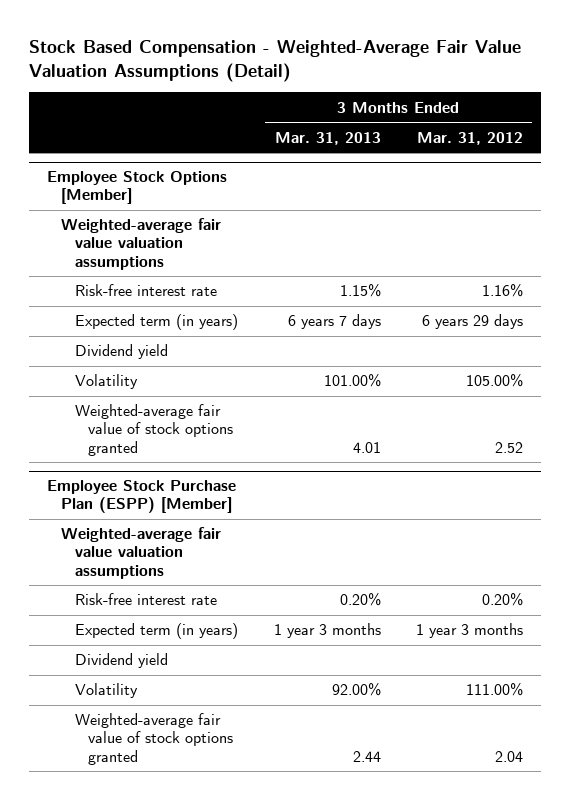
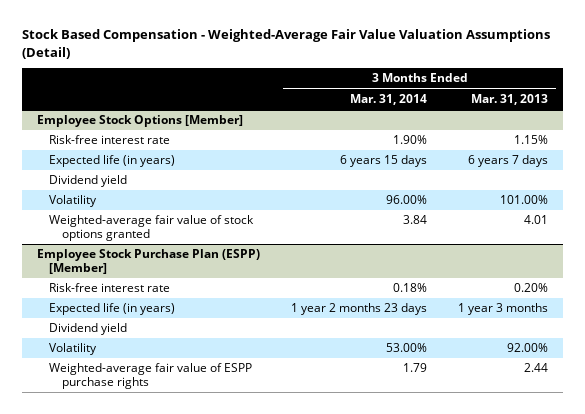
[417,131,524,145] Mar. 31, 2012 -> none
none -> [350,93,428,105] Mar. 31, 2014
[60,218,221,270] Weighted-average fair value valuation assumptions -> none
[74,314,238,331] Expected term (in years) -> [49,155,176,168] Expected life (in years)
[60,527,221,579] Weighted-average fair value valuation assumptions -> none
[74,623,238,640] Expected term (in years) -> [49,303,176,316] Expected life (in years)
[74,713,234,765] Weighted-average fair value of stock options granted -> [49,363,253,389] Weighted-average fair value of ESPP purchase rights

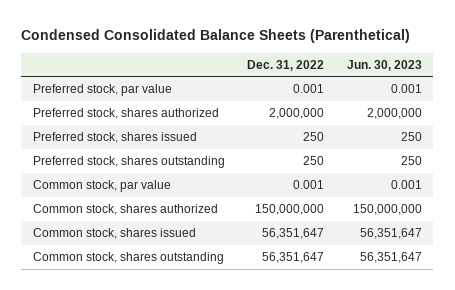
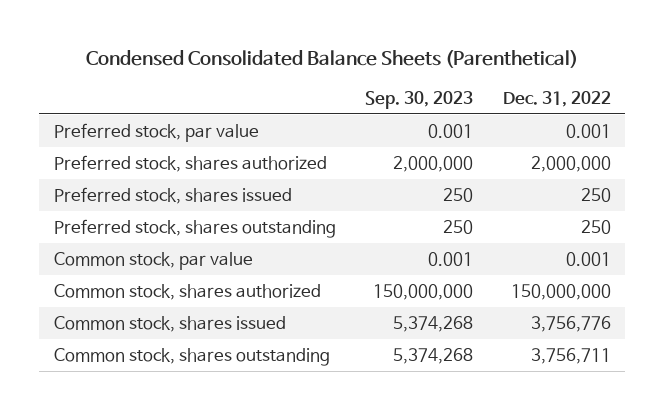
[347,59,423,71] Jun. 30, 2023 -> none
none -> [365,90,474,109] Sep. 30, 2023
[262,228,325,240] 56,351,647 -> [530,316,611,333] 3,756,776
[262,252,325,264] 56,351,647 -> [530,348,611,365] 3,756,711

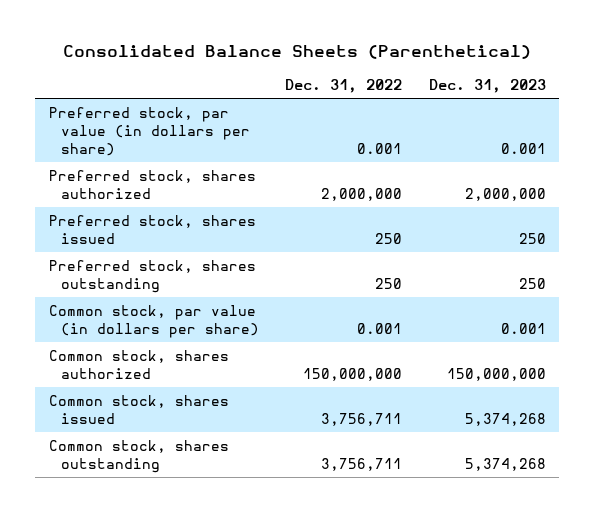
[86,49,579,68] Condensed Consolidated Balance Sheets (Parenthetical) -> [63,45,532,60] Consolidated Balance Sheets (Parenthetical)
[365,90,474,109] Sep. 30, 2023 -> none
none -> [428,78,546,93] Dec. 31, 2023
[53,123,259,143] Preferred stock, par value -> [48,106,251,156] Preferred stock, par value (in dollars per share)
[53,252,253,271] Common stock, par value -> [48,304,260,338] Common stock, par value (in dollars per share)
[530,316,611,333] 3,756,776 -> [321,412,403,426] 3,756,711

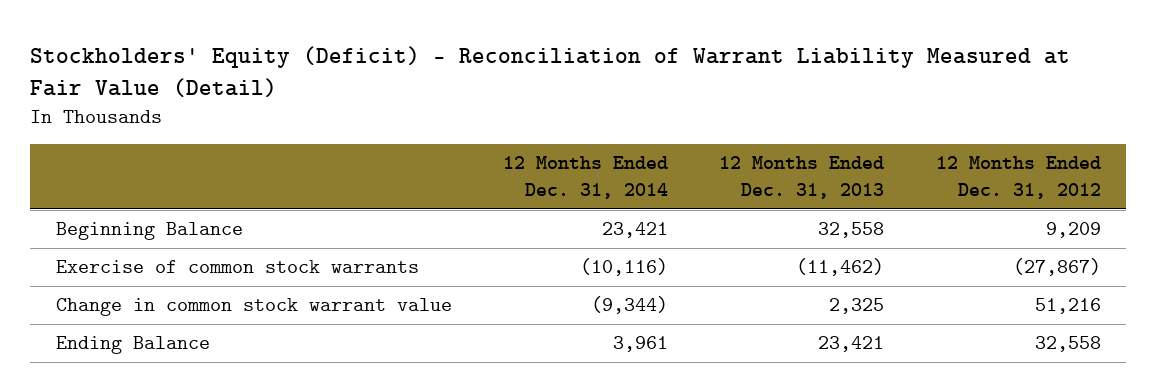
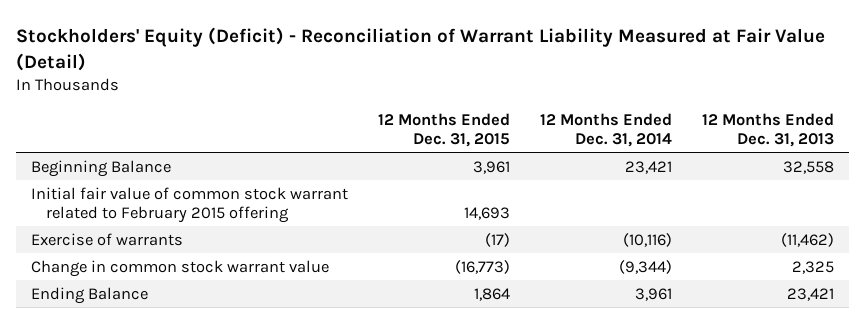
[935,156,1101,200] 12 Months Ended Dec. 31, 2012 -> none
none -> [378,113,511,148] 12 Months Ended Dec. 31, 2015
none -> [31,186,349,223] Initial fair value of common stock warrant related to February 2015 offering
[56,260,420,274] Exercise of common stock warrants -> [31,232,184,246] Exercise of warrants

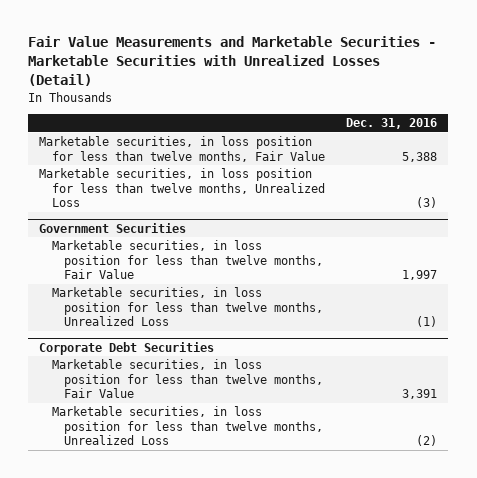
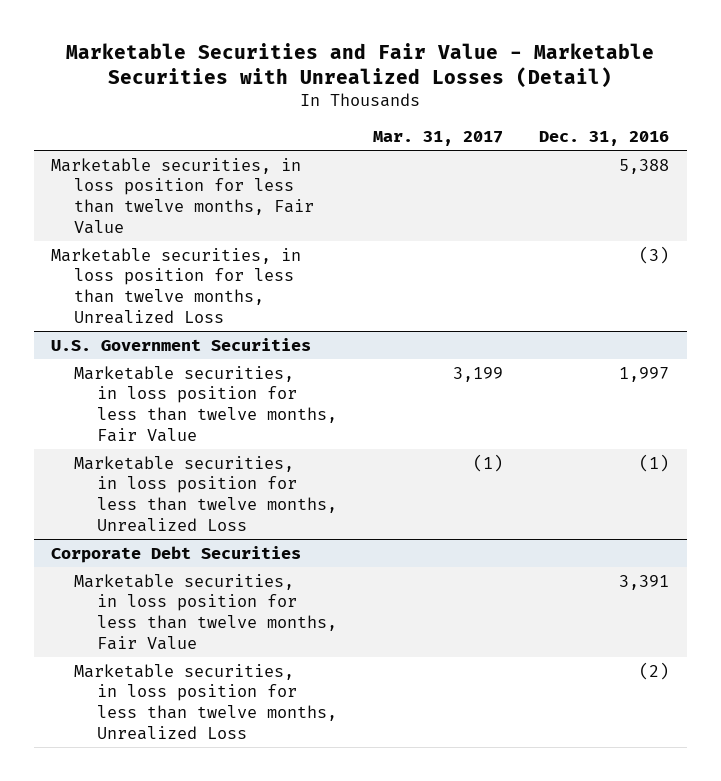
[28,36,437,87] Fair Value Measurements and Marketable Securities - Marketable Securities with Unrealized Losses (Detail) -> [66,42,655,89] Marketable Securities and Fair Value - Marketable Securities with Unrealized Losses (Detail)
none -> [373,131,504,147] Mar. 31, 2017
[39,222,187,233] Government Securities -> [51,337,312,351] U.S. Government Securities

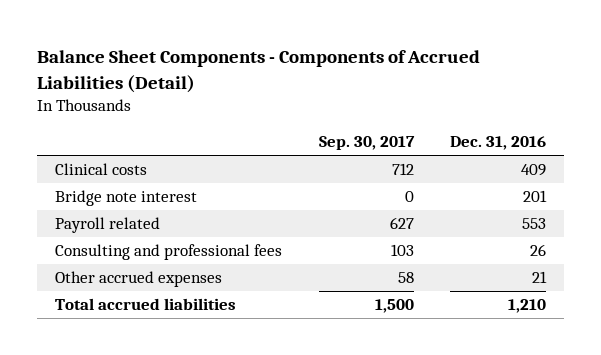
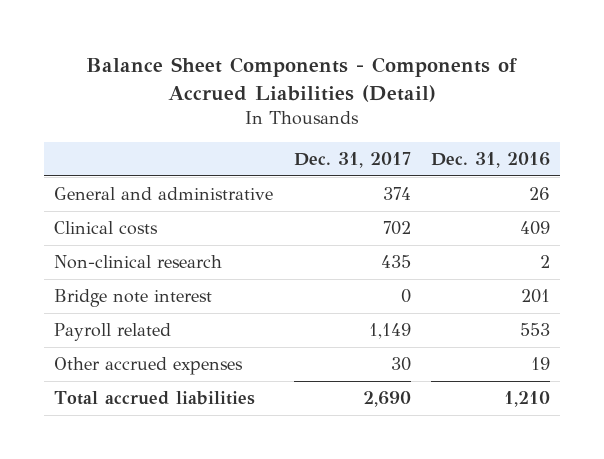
[318,136,415,151] Sep. 30, 2017 -> none
none -> [293,152,411,169] Dec. 31, 2017
none -> [54,187,274,201] General and administrative
none -> [54,255,223,270] Non-clinical research
[55,244,283,261] Consulting and professional fees -> none
[532,271,548,284] 21 -> [530,357,550,371] 19

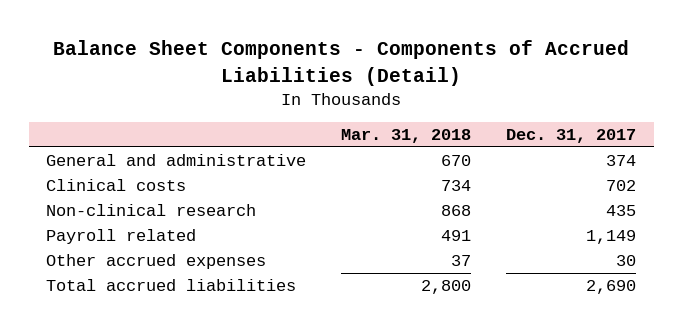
[430,152,550,169] Dec. 31, 2016 -> none
none -> [341,128,472,143] Mar. 31, 2018
[54,289,213,308] Bridge note interest -> none

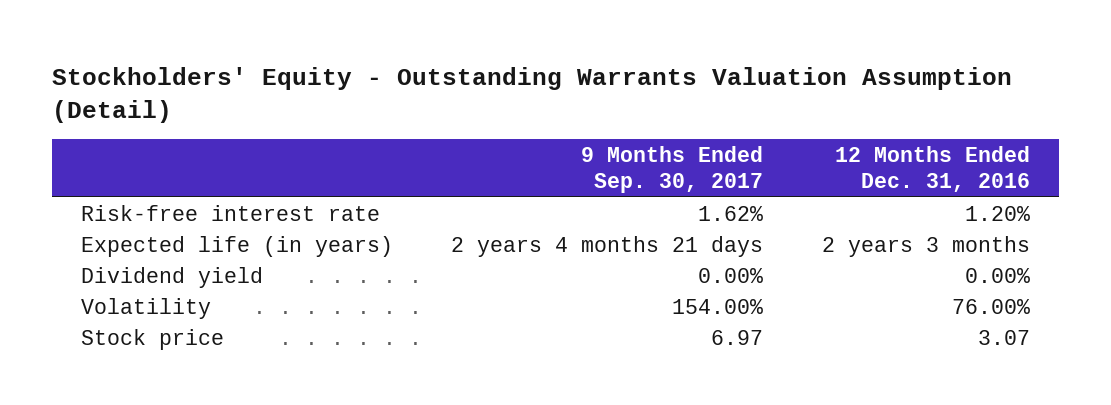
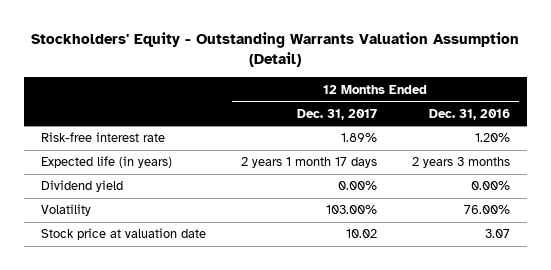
[581,146,764,194] 9 Months Ended Sep. 30, 2017 -> none
none -> [296,108,377,120] Dec. 31, 2017
[81,328,225,350] Stock price -> [40,228,206,241] Stock price at valuation date

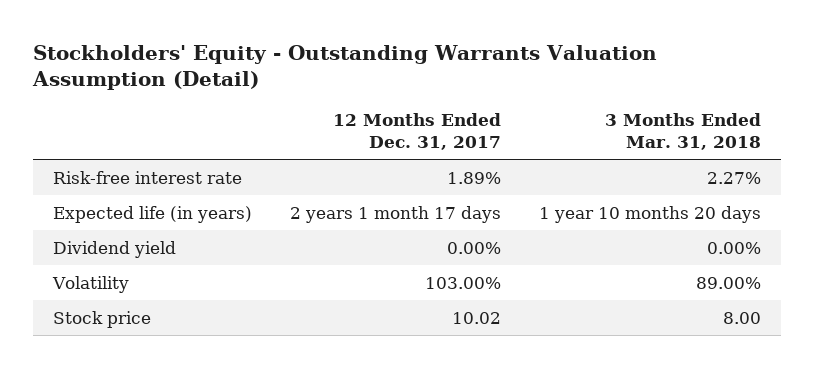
[428,108,510,120] Dec. 31, 2016 -> none
none -> [605,113,762,150] 3 Months Ended Mar. 31, 2018
[40,228,206,241] Stock price at valuation date -> [52,310,151,328] Stock price

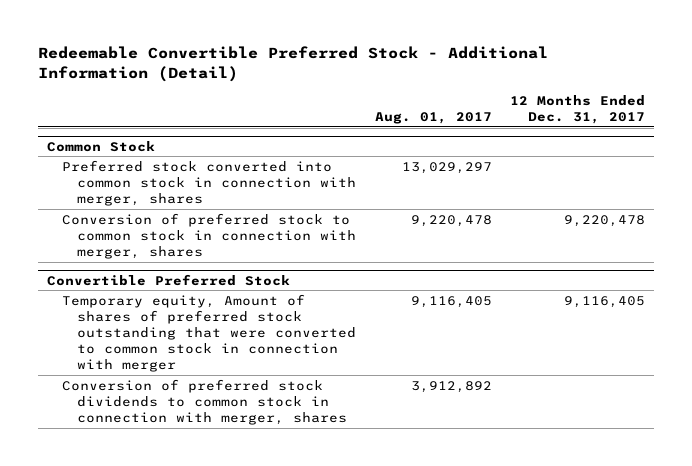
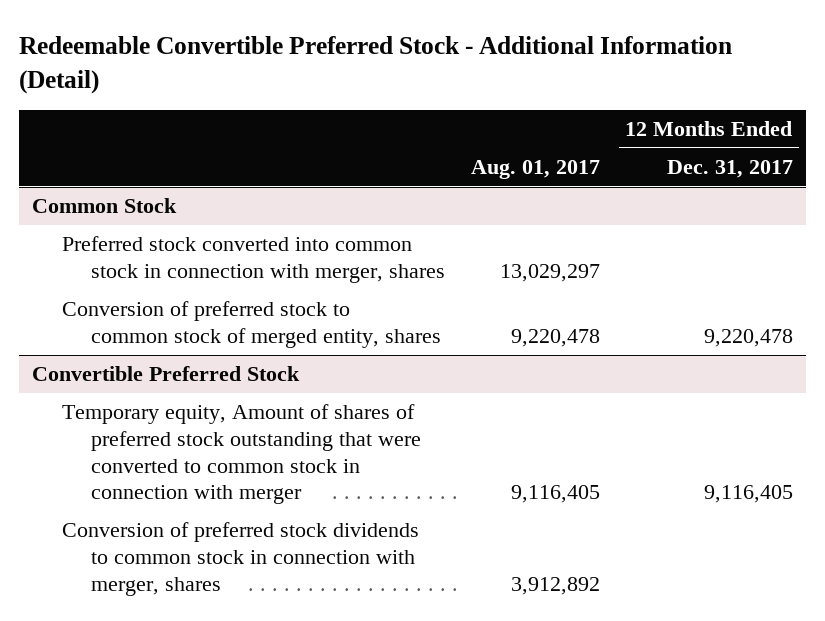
[62,212,357,259] Conversion of preferred stock to common stock in connection with merger, shares -> [61,301,442,348] Conversion of preferred stock to common stock of merged entity, shares

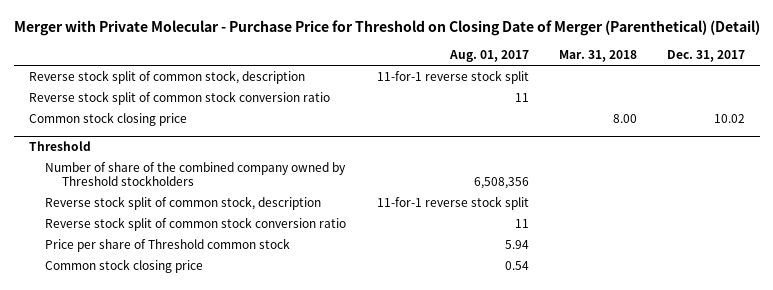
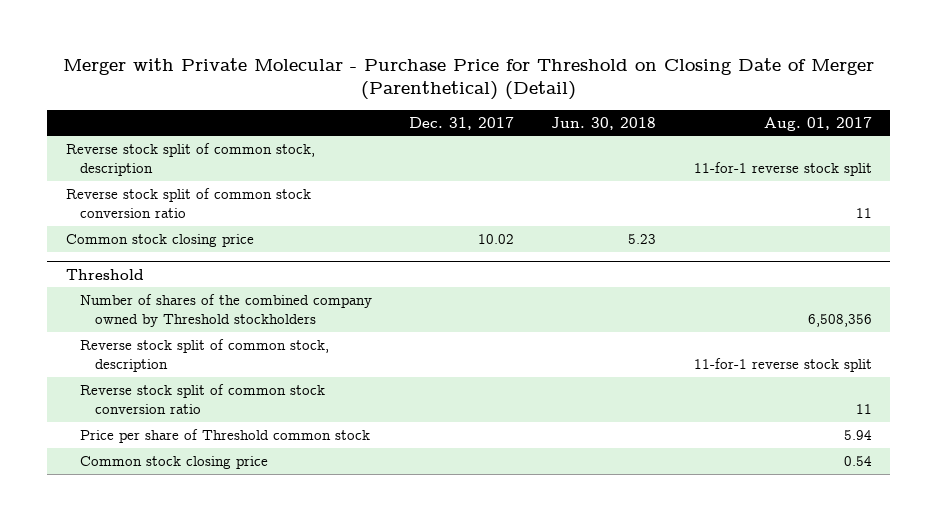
[558,50,637,63] Mar. 31, 2018 -> none
none -> [551,116,657,130] Jun. 30, 2018
[45,161,347,186] Number of share of the combined company owned by Threshold stockholders -> [80,294,373,328] Number of shares of the combined company owned by Threshold stockholders

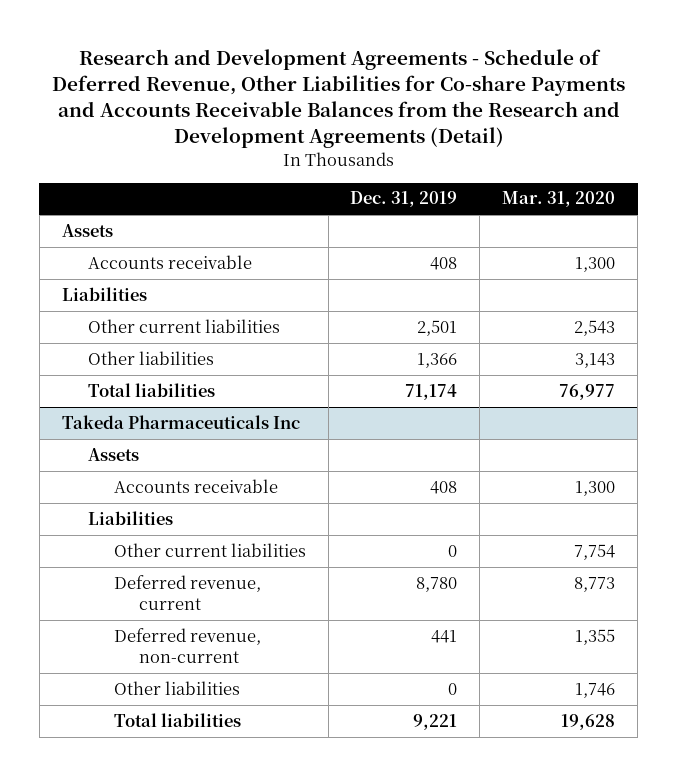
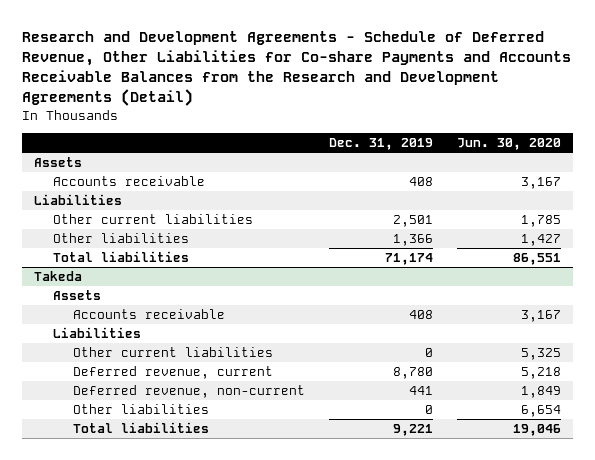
[502,191,616,208] Mar. 31, 2020 -> none
none -> [457,138,562,151] Jun. 30, 2020
[61,414,300,429] Takeda Pharmaceuticals Inc -> [33,271,82,282] Takeda

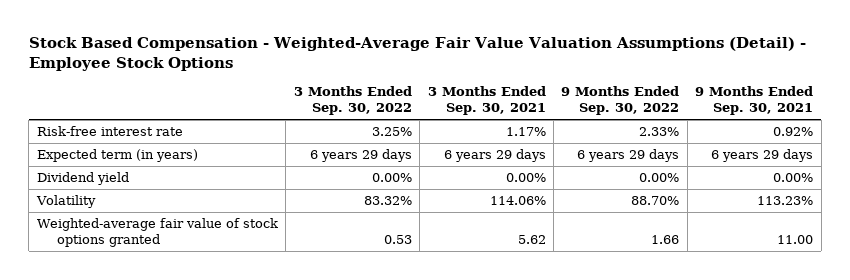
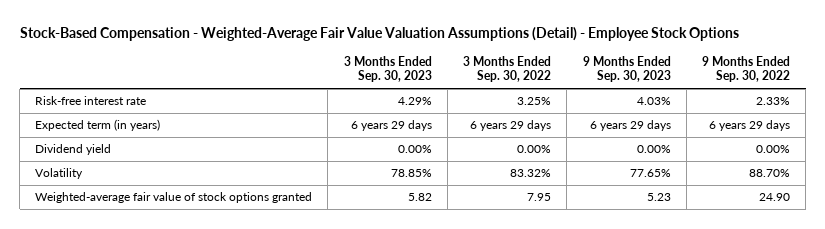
[28,37,806,71] Stock Based Compensation - Weighted-Average Fair Value Valuation Assumptions (Detail) - Employee Stock Options -> [19,26,739,41] Stock-Based Compensation - Weighted-Average Fair Value Valuation Assumptions (Detail) - Employee Stock Options
[427,86,546,116] 3 Months Ended Sep. 30, 2021 -> none
[695,86,814,116] 9 Months Ended Sep. 30, 2021 -> none
none -> [343,55,432,83] 3 Months Ended Sep. 30, 2023
none -> [582,55,671,83] 9 Months Ended Sep. 30, 2023
[383,234,412,244] 0.53 -> [527,193,552,202] 7.95
[651,234,680,244] 1.66 -> [758,193,790,202] 24.90

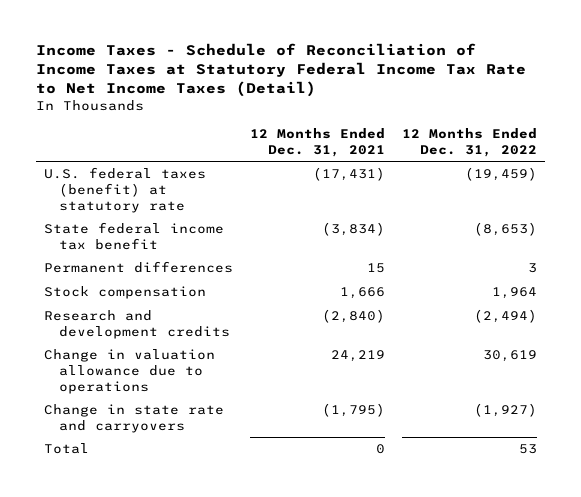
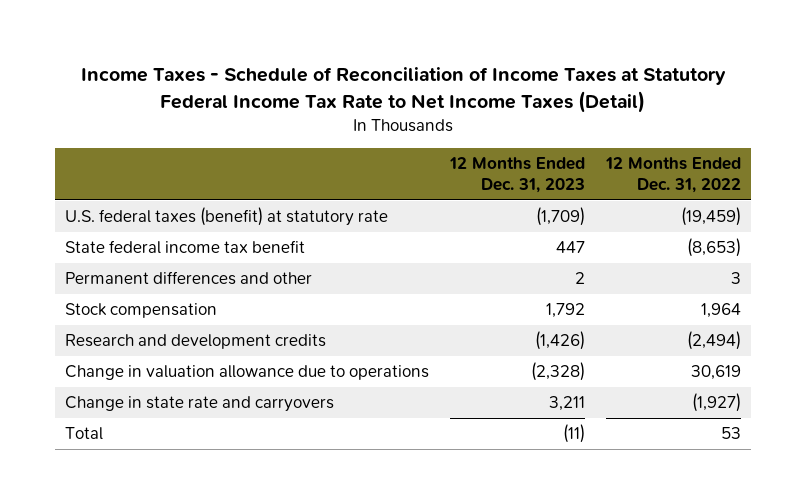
[250,128,386,157] 12 Months Ended Dec. 31, 2021 -> none
none -> [448,157,585,193] 12 Months Ended Dec. 31, 2023
[44,261,234,274] Permanent differences -> [65,271,313,286] Permanent differences and other

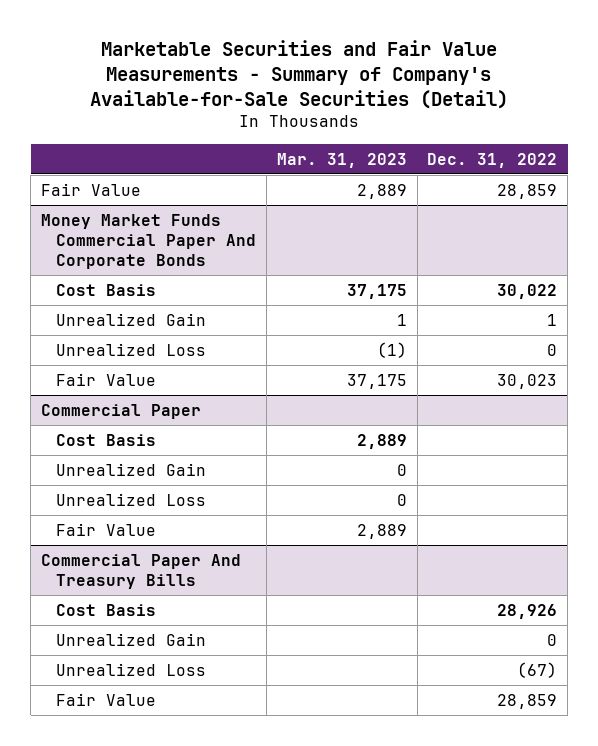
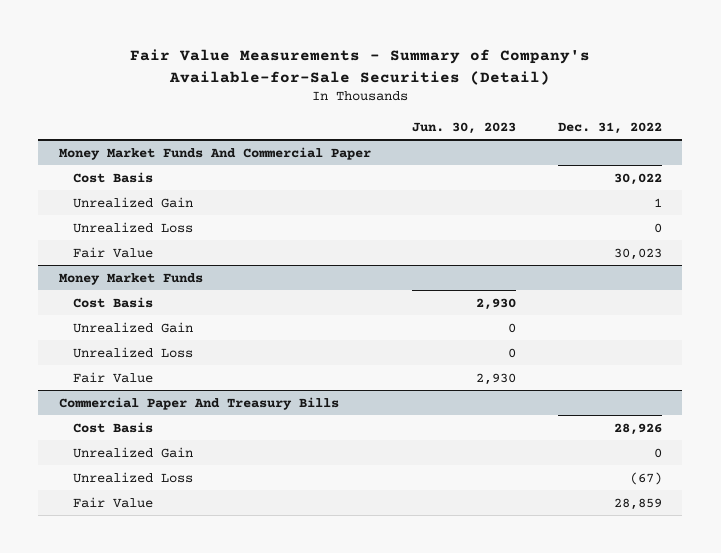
[90,39,509,109] Marketable Securities and Fair Value Measurements - Summary of Company's Available-for-Sale Securities (Detail) -> [130,48,591,85] Fair Value Measurements - Summary of Company's Available-for-Sale Securities (Detail)
[276,152,407,168] Mar. 31, 2023 -> none
none -> [412,121,517,134] Jun. 30, 2023
[40,183,141,197] Fair Value -> none
[40,214,257,269] Money Market Funds Commercial Paper And Corporate Bonds -> [59,146,372,160] Money Market Funds And Commercial Paper
[40,404,201,420] Commercial Paper -> none
none -> [59,272,204,285] Money Market Funds

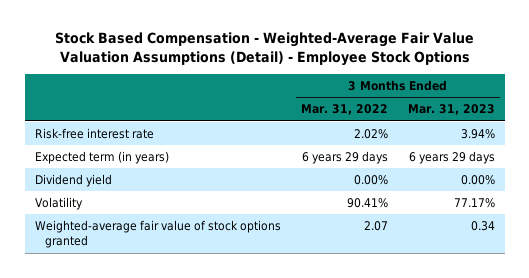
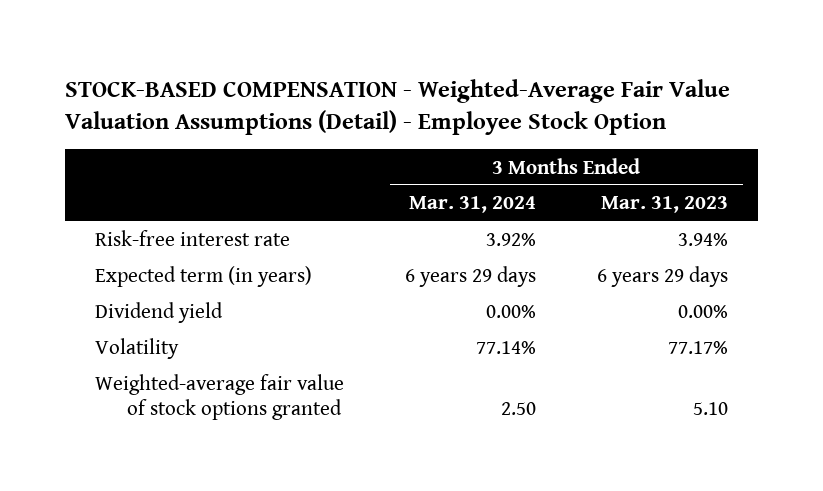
[54,32,474,67] Stock Based Compensation - Weighted-Average Fair Value Valuation Assumptions (Detail) - Employee Stock Options -> [64,78,730,135] STOCK-BASED COMPENSATION - Weighted-Average Fair Value Valuation Assumptions (Detail) - Employee Stock Option
[300,104,388,116] Mar. 31, 2022 -> none
none -> [408,196,536,214] Mar. 31, 2024
[470,221,495,232] 0.34 -> [692,402,728,416] 5.10

